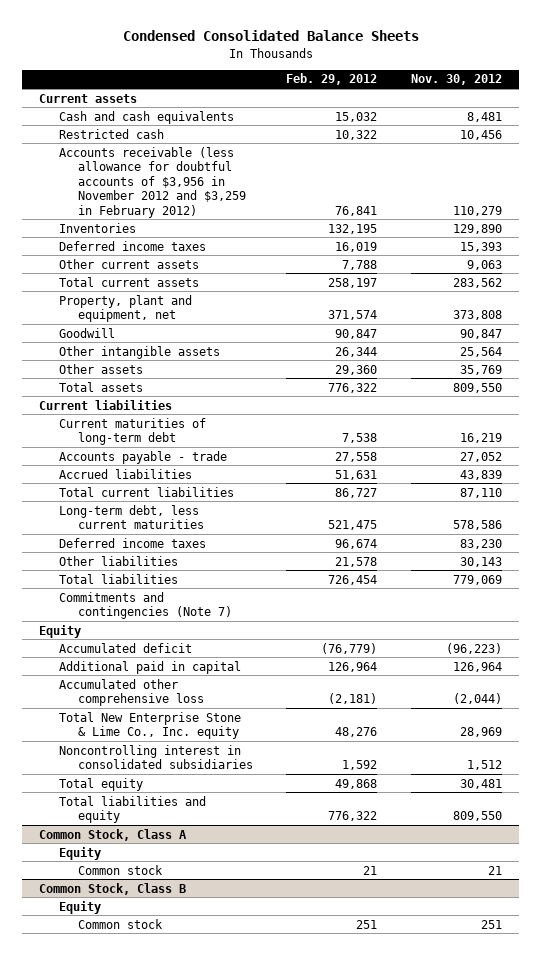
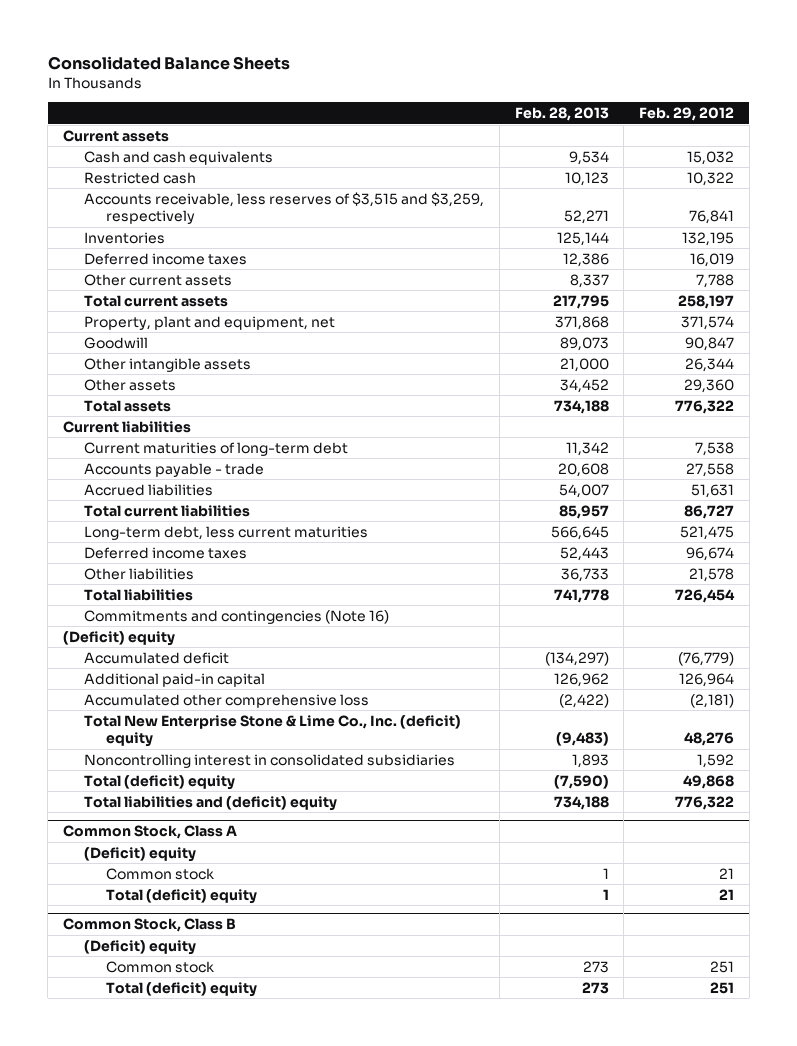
[122,30,419,42] Condensed Consolidated Balance Sheets -> [47,56,290,71] Consolidated Balance Sheets
[410,74,502,86] Nov. 30, 2012 -> none
none -> [514,107,609,122] Feb. 28, 2013
[58,146,246,218] Accounts receivable (less allowance for doubtful accounts of $3,956 in November 2012 and $3,259 in February 2012) -> [84,191,485,225] Accounts receivable, less reserves of $3,515 and $3,259, respectively
[58,591,232,620] Commitments and contingencies (Note 7) -> [84,609,390,624] Commitments and contingencies (Note 16)
[39,624,82,638] Equity -> [62,630,175,646] (Deficit) equity
[58,660,241,674] Additional paid in capital -> [84,672,266,687] Additional paid-in capital
[58,711,241,740] Total New Enterprise Stone & Lime Co., Inc. equity -> [84,714,462,748] Total New Enterprise Stone & Lime Co., Inc. (deficit) equity
[58,777,143,791] Total equity -> [84,774,236,790] Total (deficit) equity
[58,795,206,824] Total liabilities and equity -> [84,795,338,811] Total liabilities and (deficit) equity
[58,846,101,860] Equity -> [84,846,197,862] (Deficit) equity
none -> [105,888,257,904] Total (deficit) equity
[58,900,101,914] Equity -> [84,939,197,955] (Deficit) equity
none -> [105,981,257,997] Total (deficit) equity

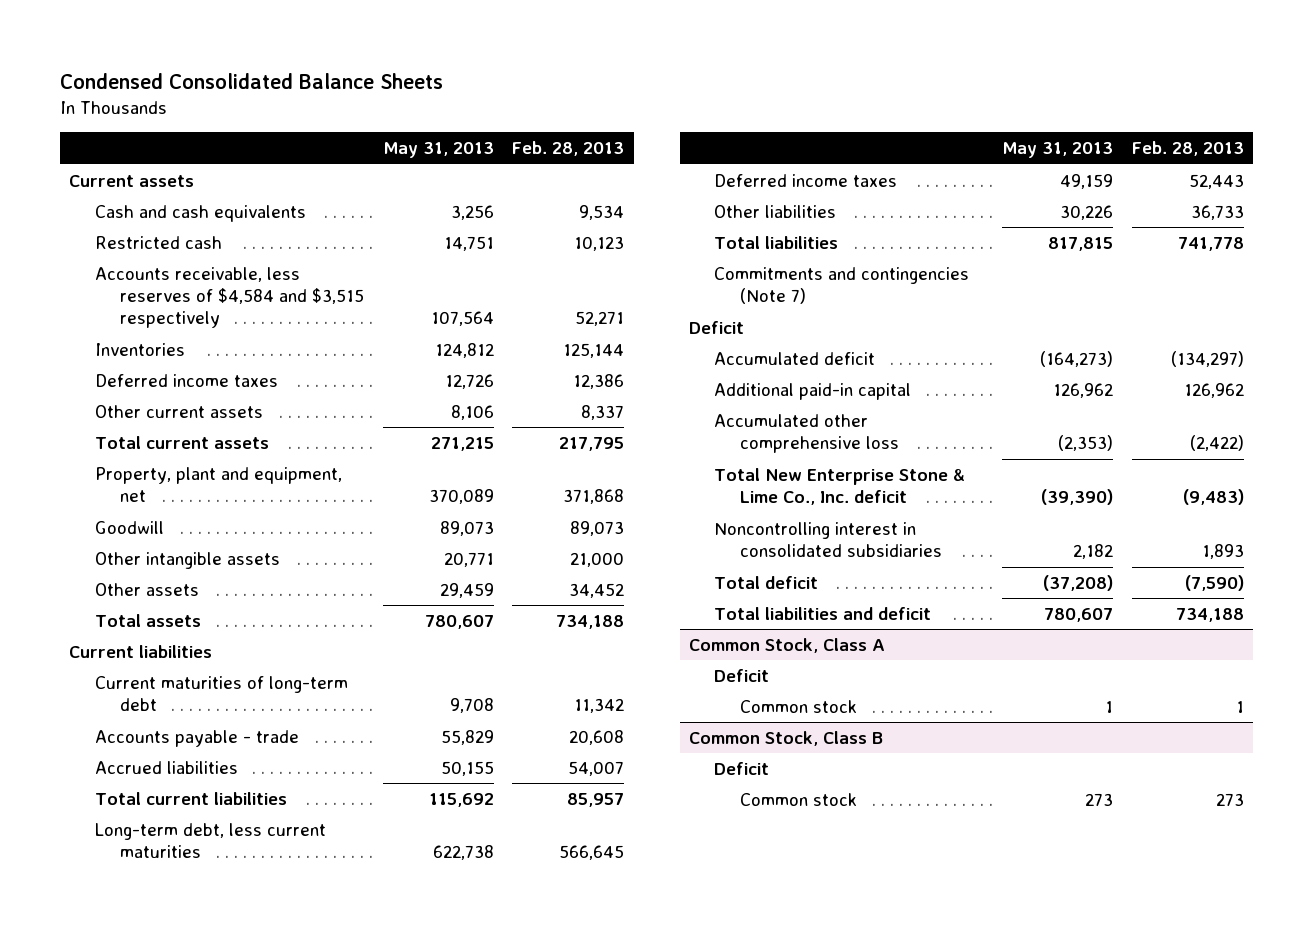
[47,56,290,71] Consolidated Balance Sheets -> [60,72,444,89] Condensed Consolidated Balance Sheets
[639,107,735,122] Feb. 29, 2012 -> none
none -> [382,142,494,159] May 31, 2013
[84,191,485,225] Accounts receivable, less reserves of $3,515 and $3,259, respectively -> [94,266,365,329] Accounts receivable, less reserves of $4,584 and $3,515 respectively
[84,609,390,624] Commitments and contingencies (Note 16) -> [714,266,970,305] Commitments and contingencies (Note 7)
[62,630,175,646] (Deficit) equity -> [689,320,745,334] Deficit
[84,714,462,748] Total New Enterprise Stone & Lime Co., Inc. (deficit) equity -> [714,467,966,506] Total New Enterprise Stone & Lime Co., Inc. deficit
[84,774,236,790] Total (deficit) equity -> [714,575,819,589] Total deficit
[84,795,338,811] Total liabilities and (deficit) equity -> [714,606,932,620] Total liabilities and deficit
[84,846,197,862] (Deficit) equity -> [714,668,770,682] Deficit
[105,888,257,904] Total (deficit) equity -> none
[84,939,197,955] (Deficit) equity -> [714,761,770,775] Deficit
[105,981,257,997] Total (deficit) equity -> none

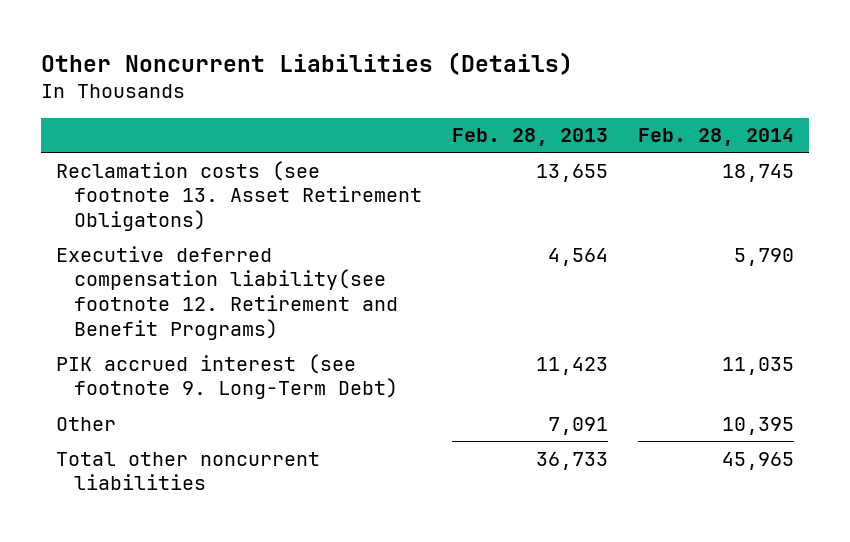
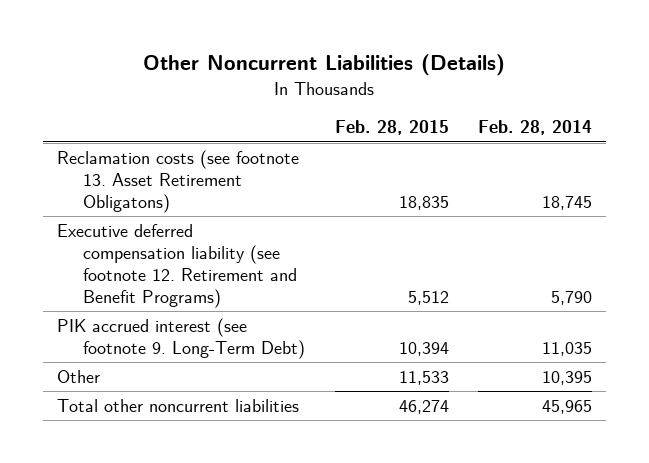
[451,128,608,147] Feb. 28, 2013 -> none
none -> [334,120,449,136] Feb. 28, 2015
[56,245,398,340] Executive deferred compensation liability(see footnote 12. Retirement and Benefit Programs) -> [57,223,298,308] Executive deferred compensation liability (see footnote 12. Retirement and Benefit Programs)

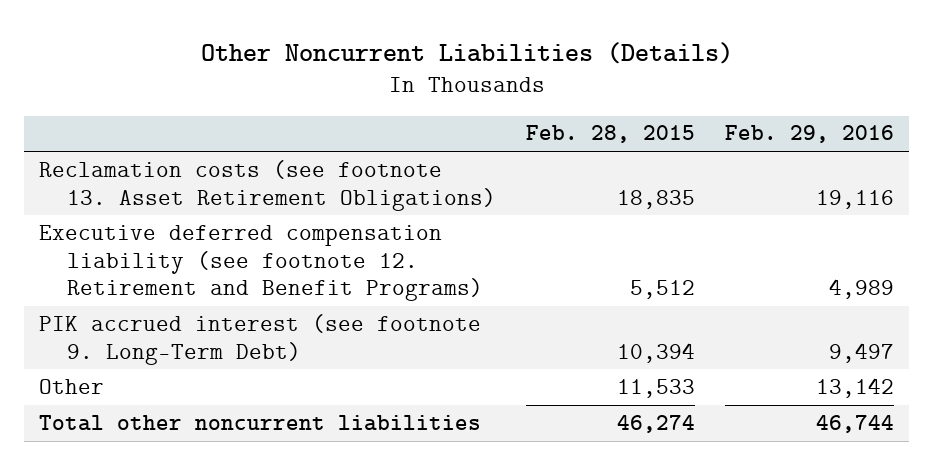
[477,120,592,136] Feb. 28, 2014 -> none
none -> [724,125,894,144] Feb. 29, 2016
[57,149,300,213] Reclamation costs (see footnote 13. Asset Retirement Obligatons) -> [39,159,496,211] Reclamation costs (see footnote 13. Asset Retirement Obligations)

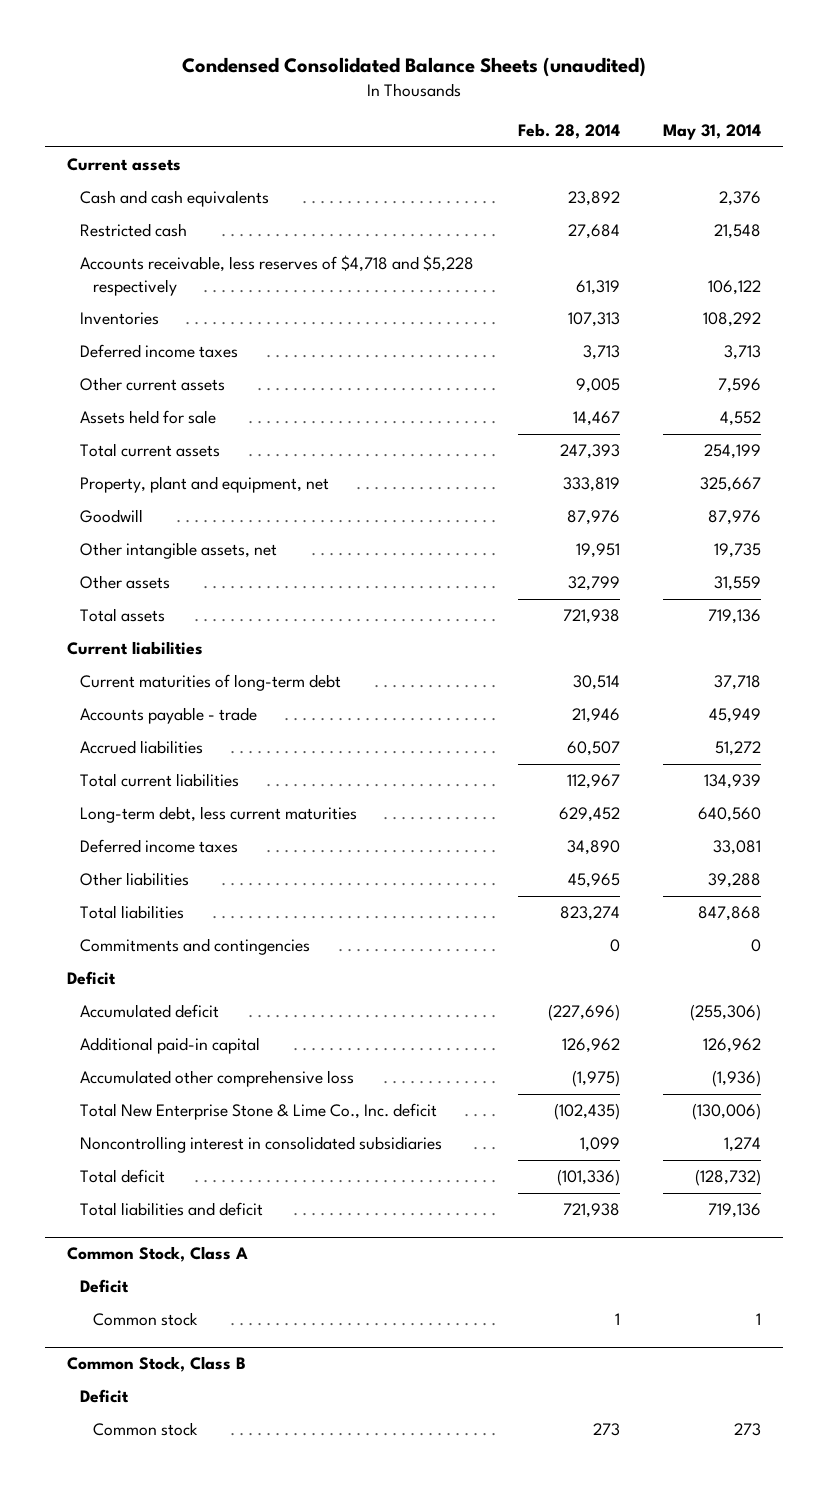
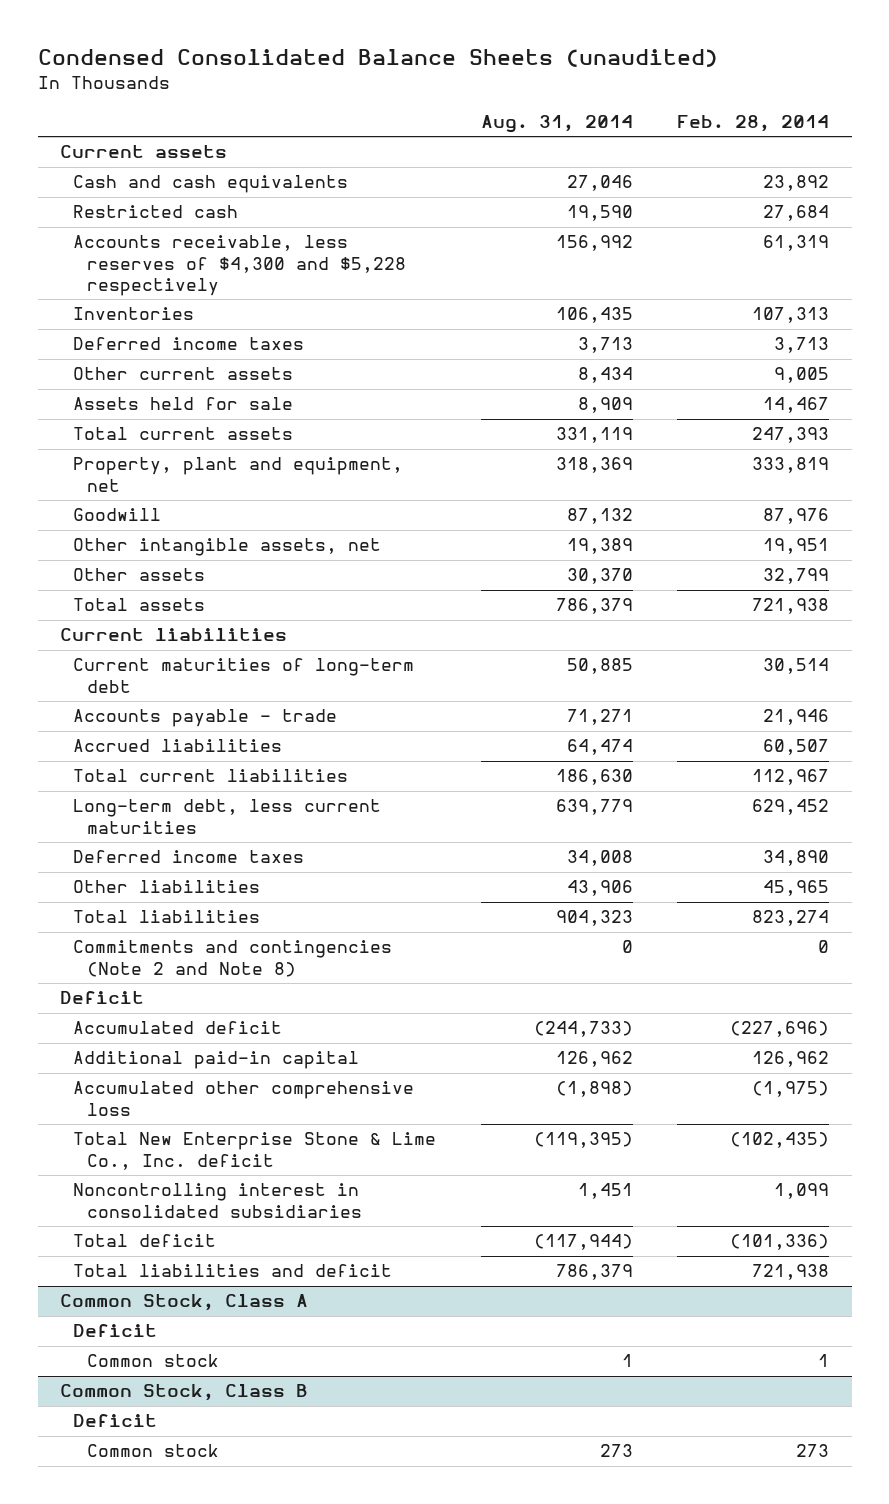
[663,123,762,140] May 31, 2014 -> none
none -> [480,114,633,133] Aug. 31, 2014
[79,255,474,296] Accounts receivable, less reserves of $4,718 and $5,228 respectively -> [73,235,406,296] Accounts receivable, less reserves of $4,300 and $5,228 respectively
[79,938,310,956] Commitments and contingencies -> [73,940,393,977] Commitments and contingencies (Note 2 and Note 8)

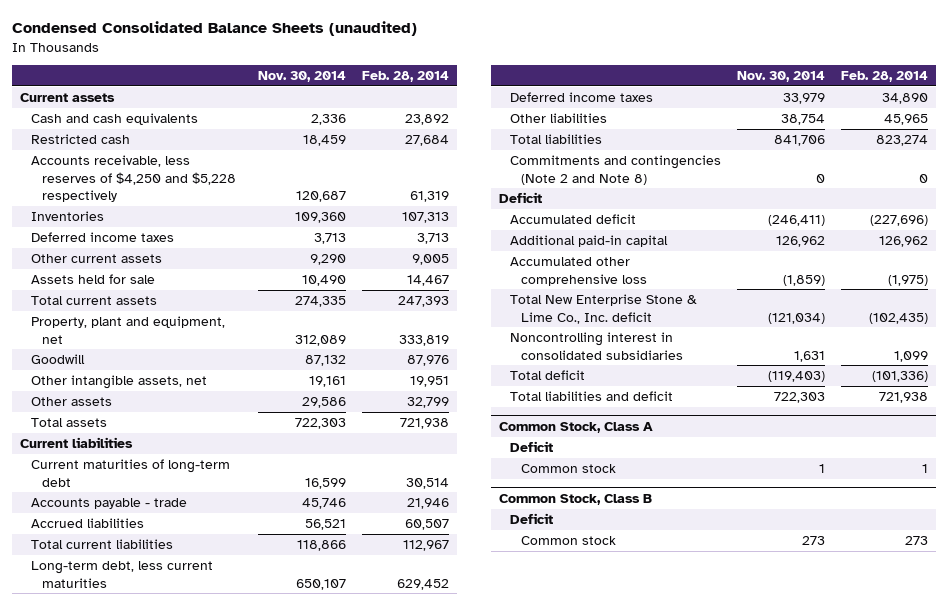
[480,114,633,133] Aug. 31, 2014 -> none
none -> [258,71,347,83] Nov. 30, 2014
[73,235,406,296] Accounts receivable, less reserves of $4,300 and $5,228 respectively -> [31,155,237,202] Accounts receivable, less reserves of $4,250 and $5,228 respectively

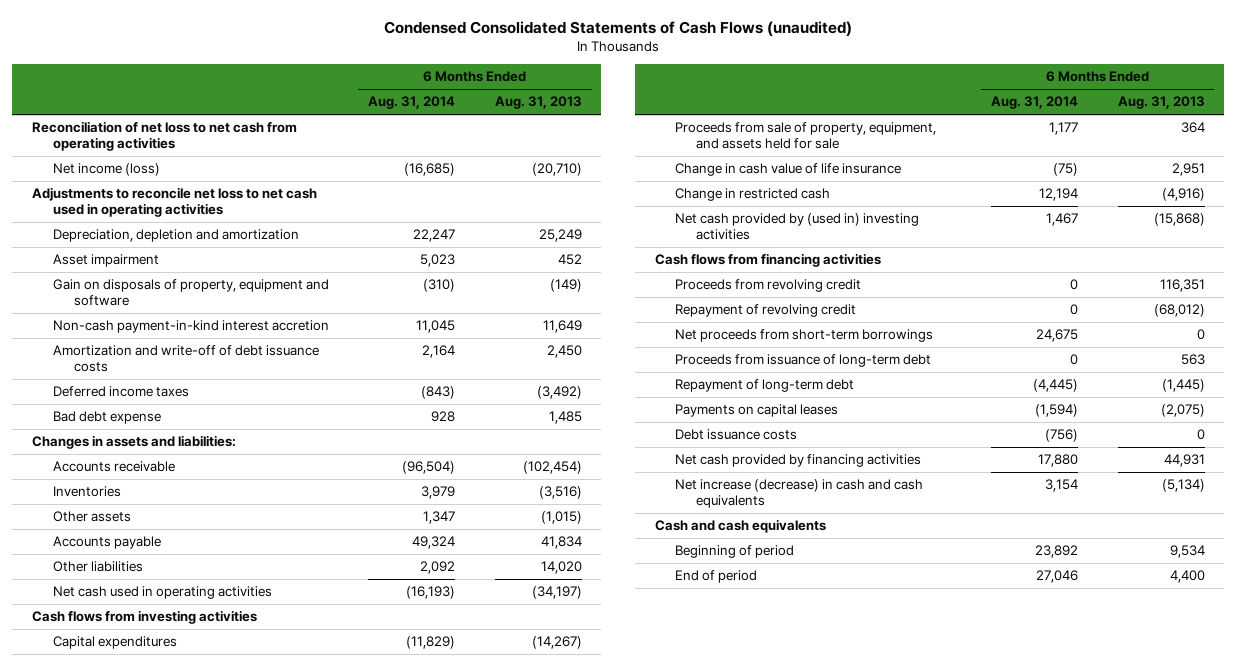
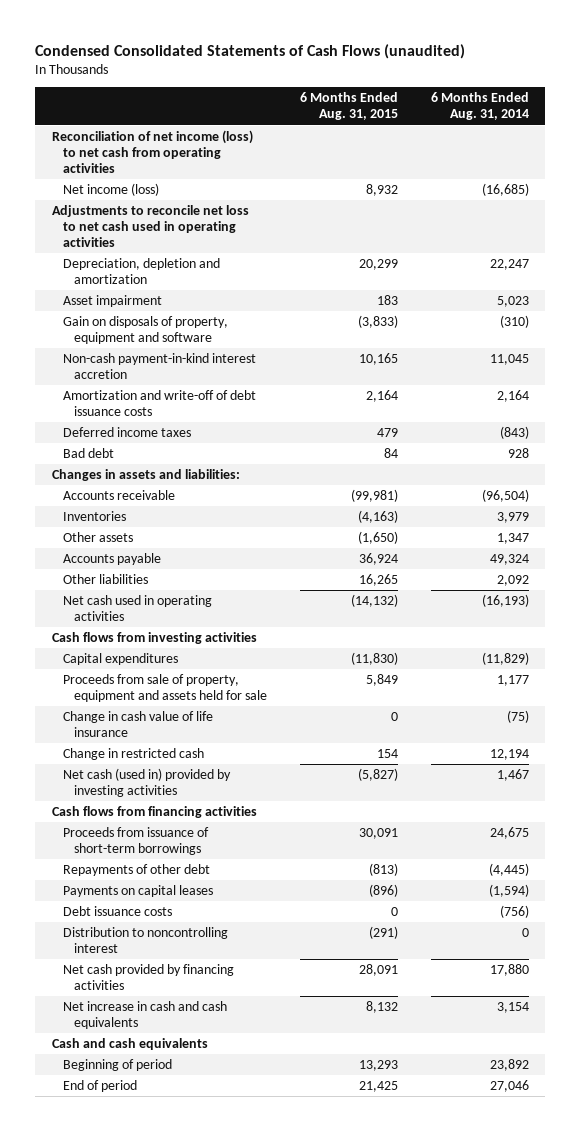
[494,96,582,110] Aug. 31, 2013 -> none
none -> [299,92,398,121] 6 Months Ended Aug. 31, 2015
[31,121,297,152] Reconciliation of net loss to net cash from operating activities -> [51,129,253,174] Reconciliation of net income (loss) to net cash from operating activities
[52,411,161,425] Bad debt expense -> [62,447,114,458] Bad debt
[675,122,937,150] Proceeds from sale of property, equipment, and assets held for sale -> [62,673,267,703] Proceeds from sale of property, equipment and assets held for sale
[675,213,920,241] Net cash provided by (used in) investing activities -> [62,767,231,798] Net cash (used in) provided by investing activities
[675,304,857,318] Repayment of revolving credit -> none
[675,329,934,343] Net proceeds from short-term borrowings -> none
[675,354,932,368] Proceeds from issuance of long-term debt -> none
[675,279,862,293] Proceeds from revolving credit -> [62,826,209,856] Proceeds from issuance of short-term borrowings
[1069,279,1078,291] 0 -> [489,826,529,839] 24,675
[675,379,855,393] Repayment of long-term debt -> [62,863,210,876] Repayments of other debt
none -> [62,926,228,954] Distribution to noncontrolling interest
[675,479,924,509] Net increase (decrease) in cash and cash equivalents -> [62,1000,227,1030] Net increase in cash and cash equivalents

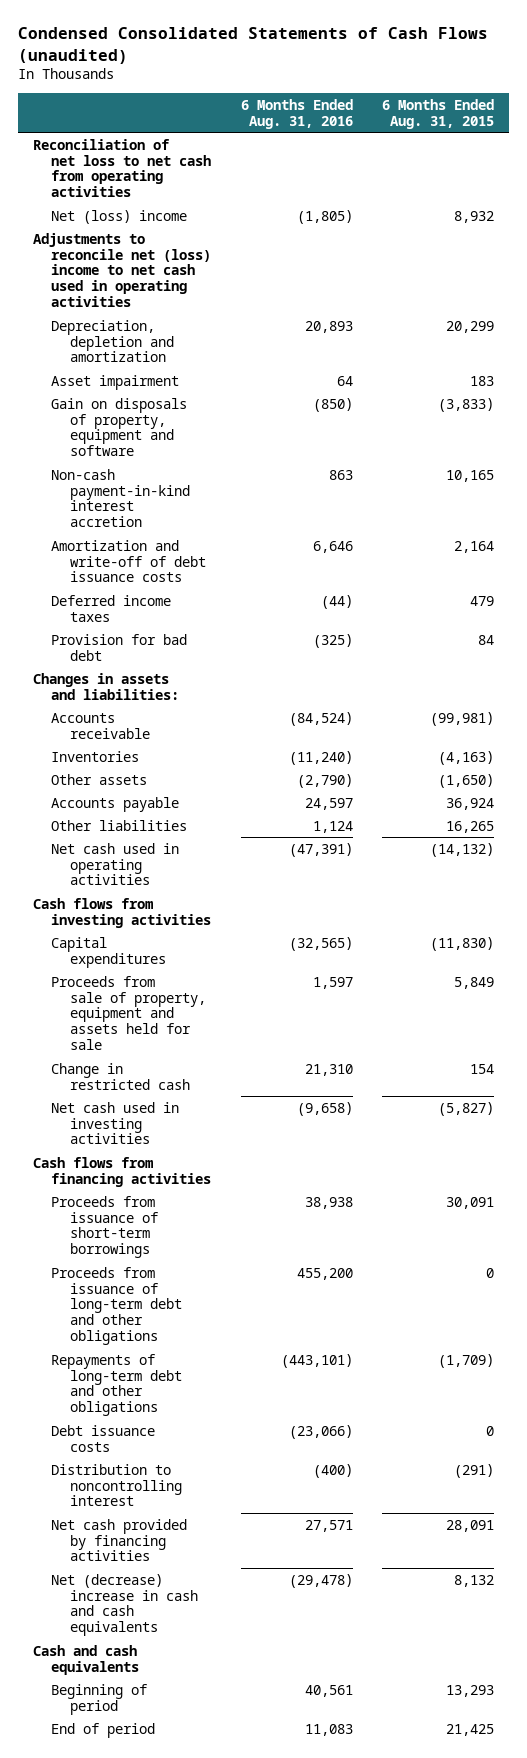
[430,92,529,121] 6 Months Ended Aug. 31, 2014 -> none
none -> [240,98,353,129] 6 Months Ended Aug. 31, 2016
[51,129,253,174] Reconciliation of net income (loss) to net cash from operating activities -> [32,138,212,198] Reconciliation of net loss to net cash from operating activities
[62,182,159,196] Net income (loss) -> [51,209,188,224] Net (loss) income
[51,204,249,248] Adjustments to reconcile net loss to net cash used in operating activities -> [32,232,212,308] Adjustments to reconcile net (loss) income to net cash used in operating activities
[62,447,114,458] Bad debt -> [51,633,188,661] Provision for bad debt
[62,710,213,738] Change in cash value of life insurance -> none
[62,767,231,798] Net cash (used in) provided by investing activities -> [51,1101,180,1145] Net cash used in investing activities
[62,884,213,897] Payments on capital leases -> none
none -> [51,1266,183,1346] Proceeds from issuance of long-term debt and other obligations
[62,863,210,876] Repayments of other debt -> [51,1353,183,1417] Repayments of long-term debt and other obligations
[368,862,398,876] (813) -> [438,1353,495,1368] (1,709)
[62,1000,227,1030] Net increase in cash and cash equivalents -> [51,1573,199,1637] Net (decrease) increase in cash and cash equivalents

